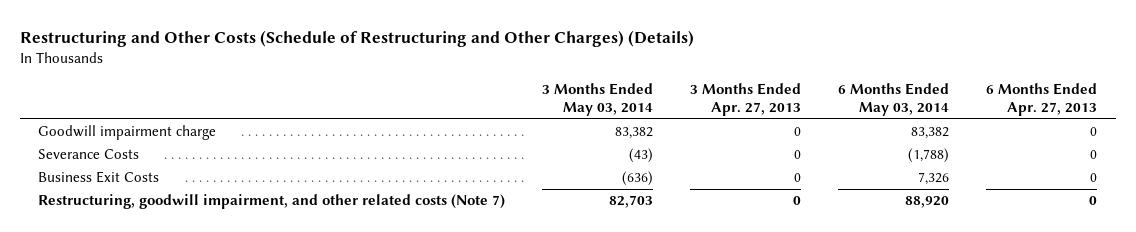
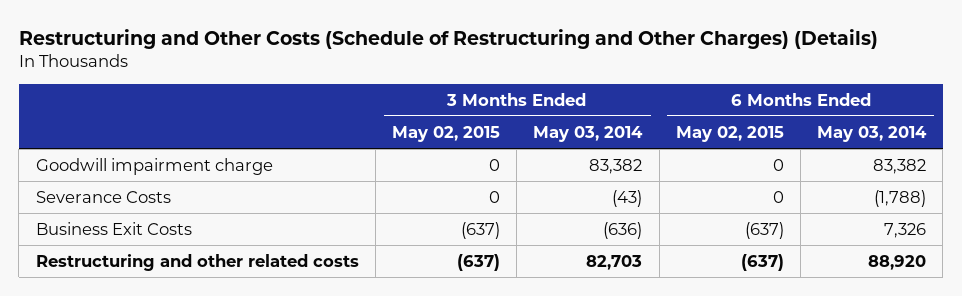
[690,82,802,117] 3 Months Ended Apr. 27, 2013 -> none
[986,82,1098,117] 6 Months Ended Apr. 27, 2013 -> none
none -> [391,125,500,142] May 02, 2015
none -> [675,125,784,142] May 02, 2015
[38,194,506,210] Restructuring, goodwill impairment, and other related costs (Note 7) -> [35,253,359,271] Restructuring and other related costs

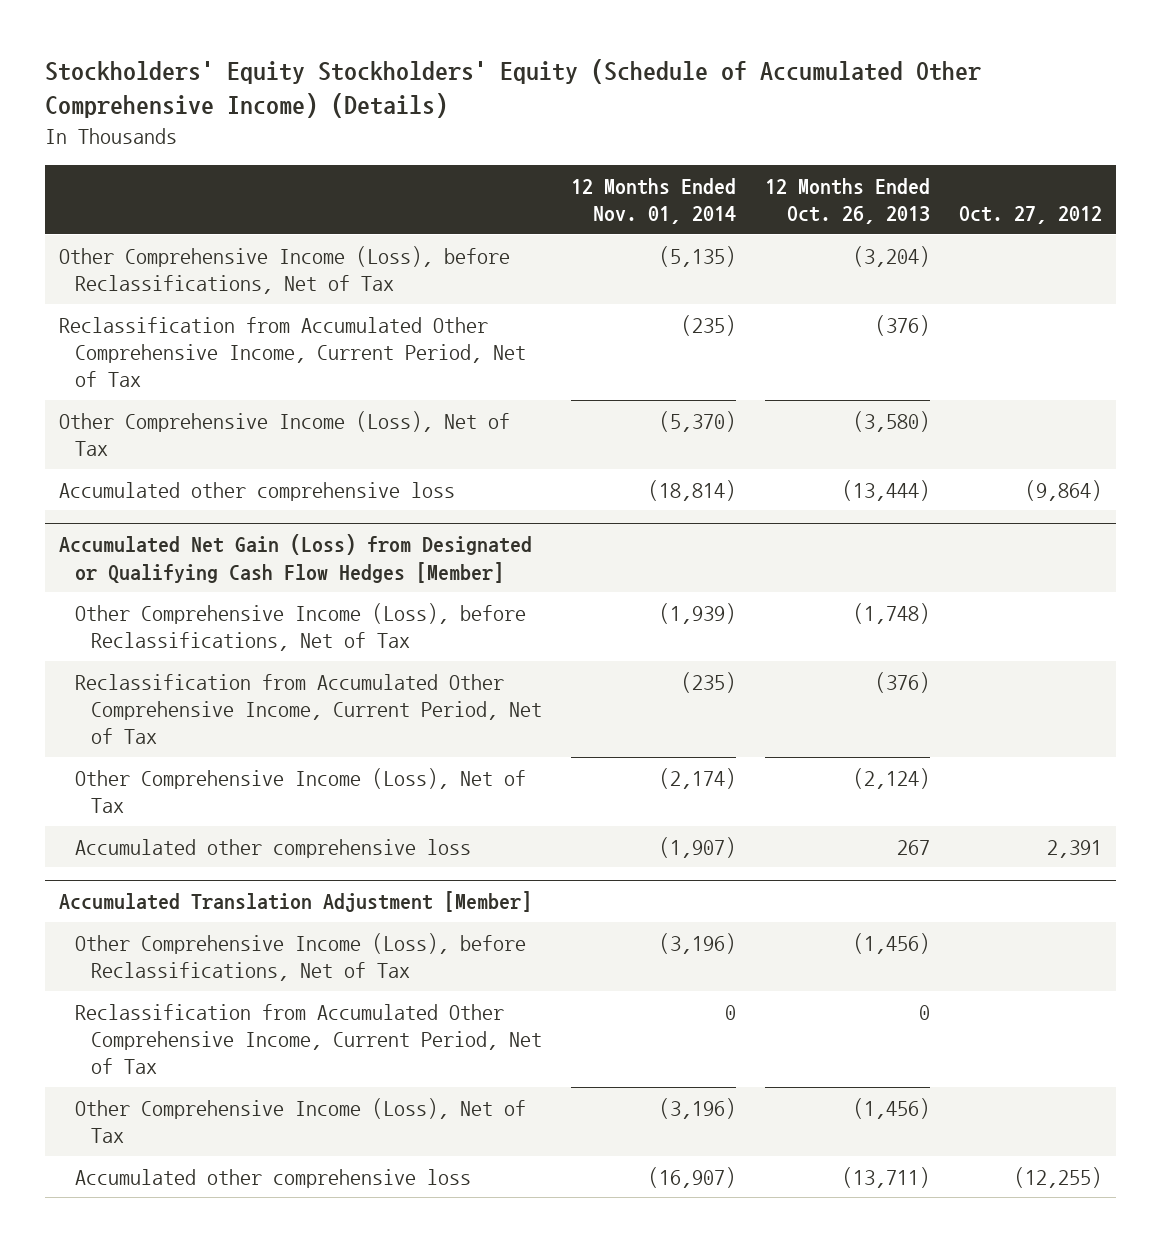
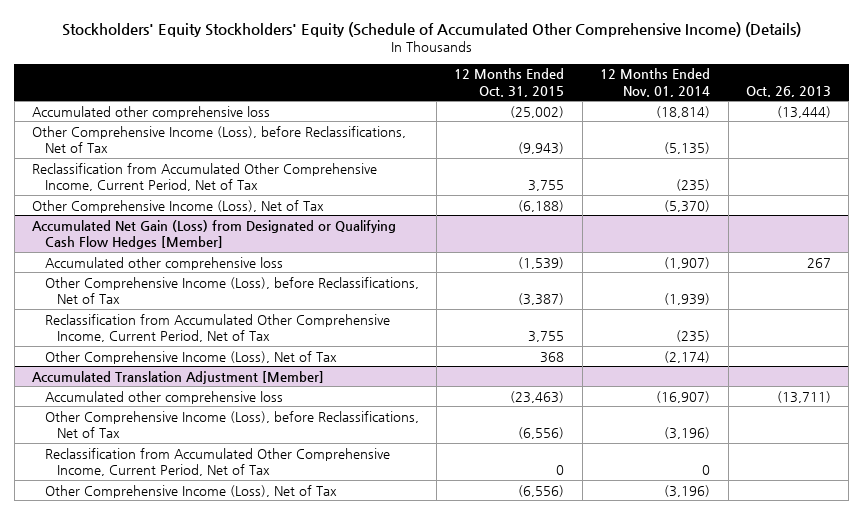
[764,177,930,225] 12 Months Ended Oct. 26, 2013 -> none
[958,206,1102,225] Oct. 27, 2012 -> none
none -> [454,68,565,97] 12 Months Ended Oct. 31, 2015
none -> [745,85,831,97] Oct. 26, 2013
[59,481,456,501] Accumulated other comprehensive loss -> [32,105,271,119] Accumulated other comprehensive loss
[75,838,472,858] Accumulated other comprehensive loss -> [44,256,283,270] Accumulated other comprehensive loss
[75,1168,472,1188] Accumulated other comprehensive loss -> [44,390,283,404] Accumulated other comprehensive loss

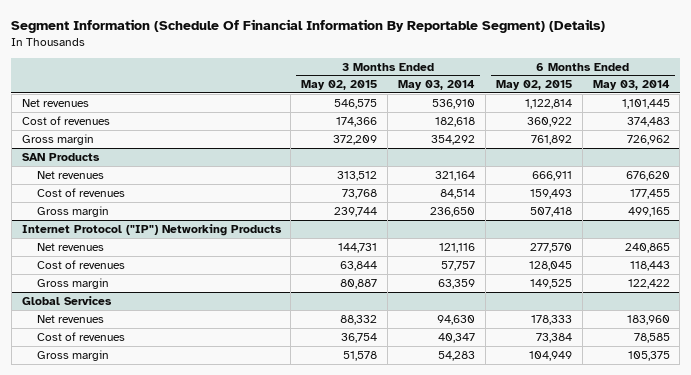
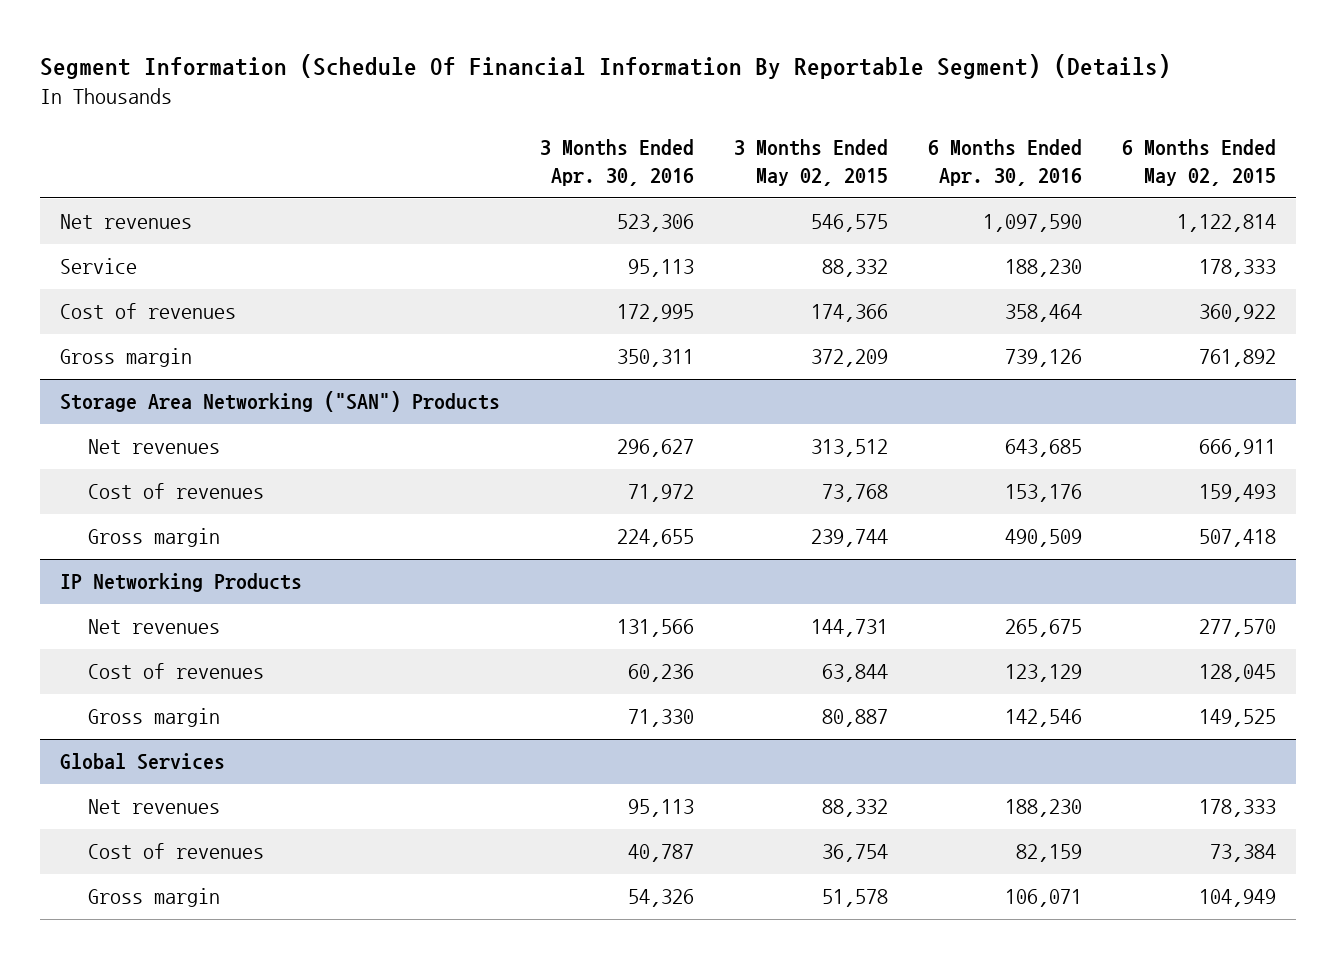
[398,80,476,91] May 03, 2014 -> none
[592,80,670,91] May 03, 2014 -> none
none -> [539,139,694,187] 3 Months Ended Apr. 30, 2016
none -> [927,139,1082,187] 6 Months Ended Apr. 30, 2016
none -> [59,258,137,275] Service
[21,152,100,161] SAN Products -> [59,391,500,413] Storage Area Networking ("SAN") Products
[21,223,282,236] Internet Protocol ("IP") Networking Products -> [59,573,302,593] IP Networking Products

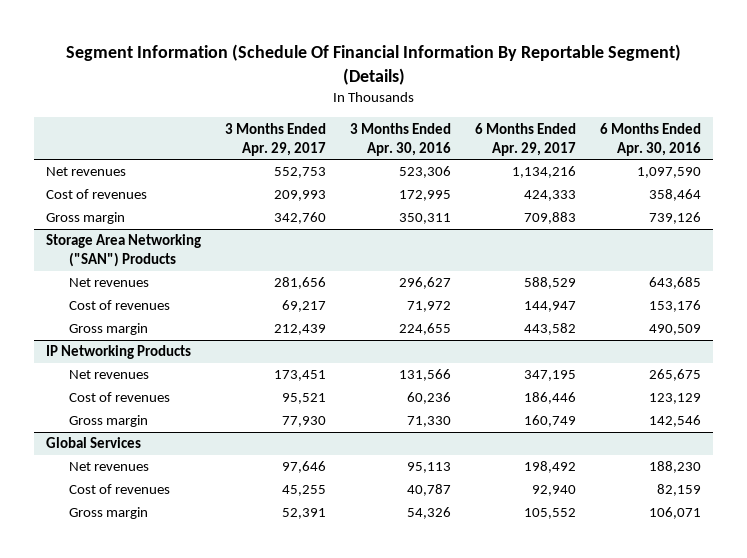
[733,139,888,187] 3 Months Ended May 02, 2015 -> none
[1121,139,1276,187] 6 Months Ended May 02, 2015 -> none
none -> [225,122,327,156] 3 Months Ended Apr. 29, 2017
none -> [474,122,576,156] 6 Months Ended Apr. 29, 2017
[59,258,137,275] Service -> none

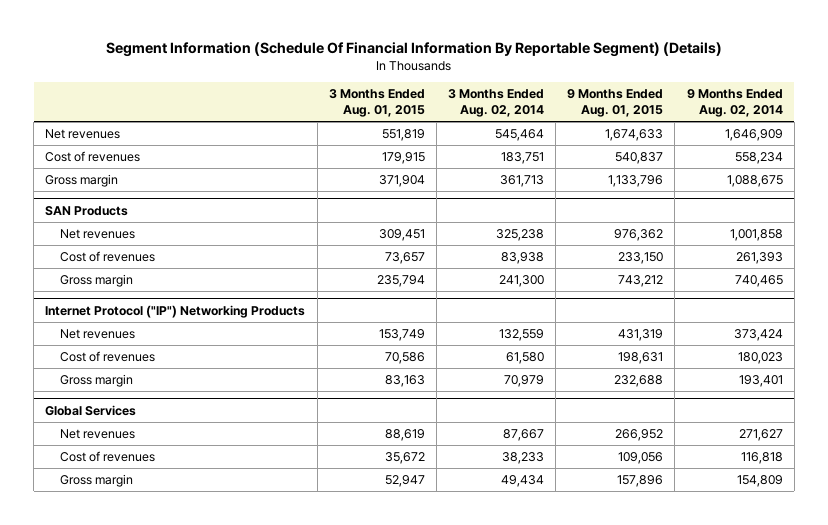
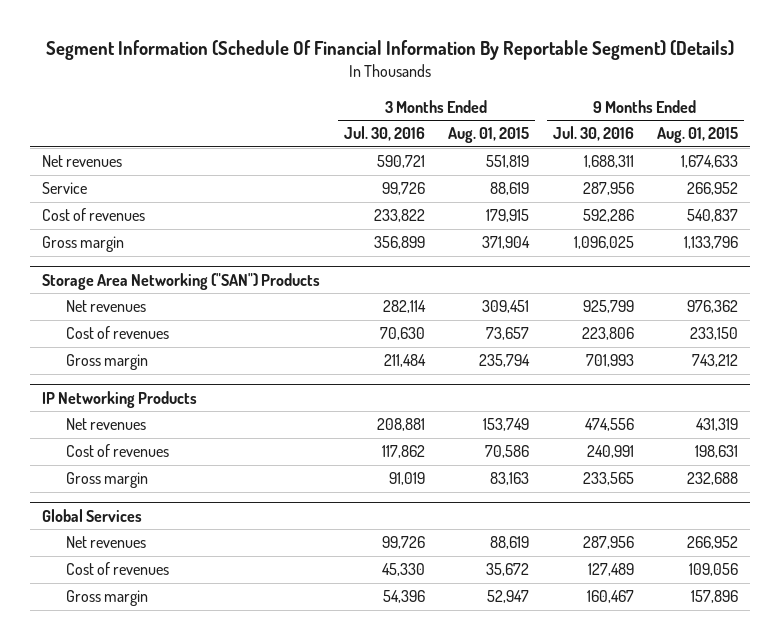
[447,89,544,117] 3 Months Ended Aug. 02, 2014 -> none
[686,89,783,117] 9 Months Ended Aug. 02, 2014 -> none
none -> [343,126,425,142] Jul. 30, 2016
none -> [552,126,634,142] Jul. 30, 2016
none -> [41,182,87,195] Service
[45,205,129,216] SAN Products -> [41,272,320,290] Storage Area Networking ("SAN") Products
[45,304,306,318] Internet Protocol ("IP") Networking Products -> [41,390,197,408] IP Networking Products

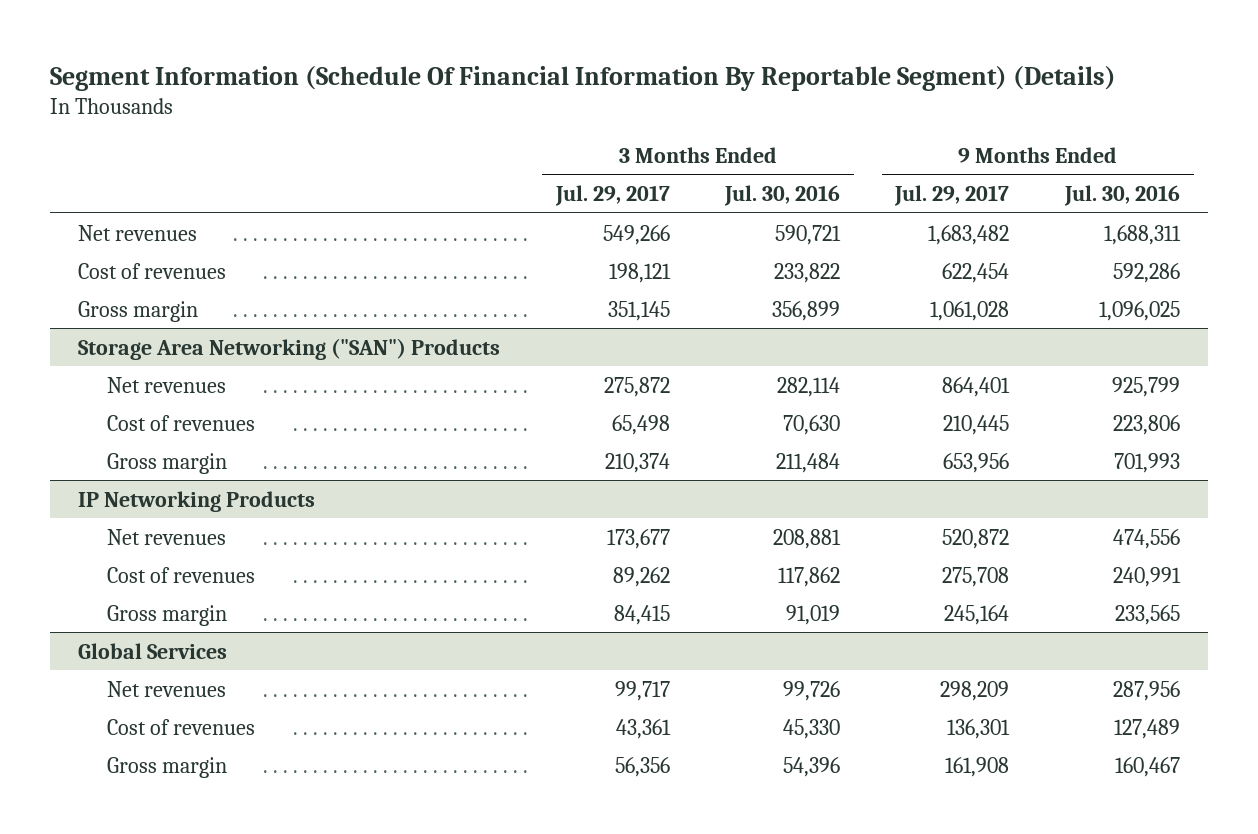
[448,127,530,144] Aug. 01, 2015 -> none
[657,127,739,144] Aug. 01, 2015 -> none
none -> [554,184,670,206] Jul. 29, 2017
none -> [894,184,1010,206] Jul. 29, 2017
[41,182,87,195] Service -> none

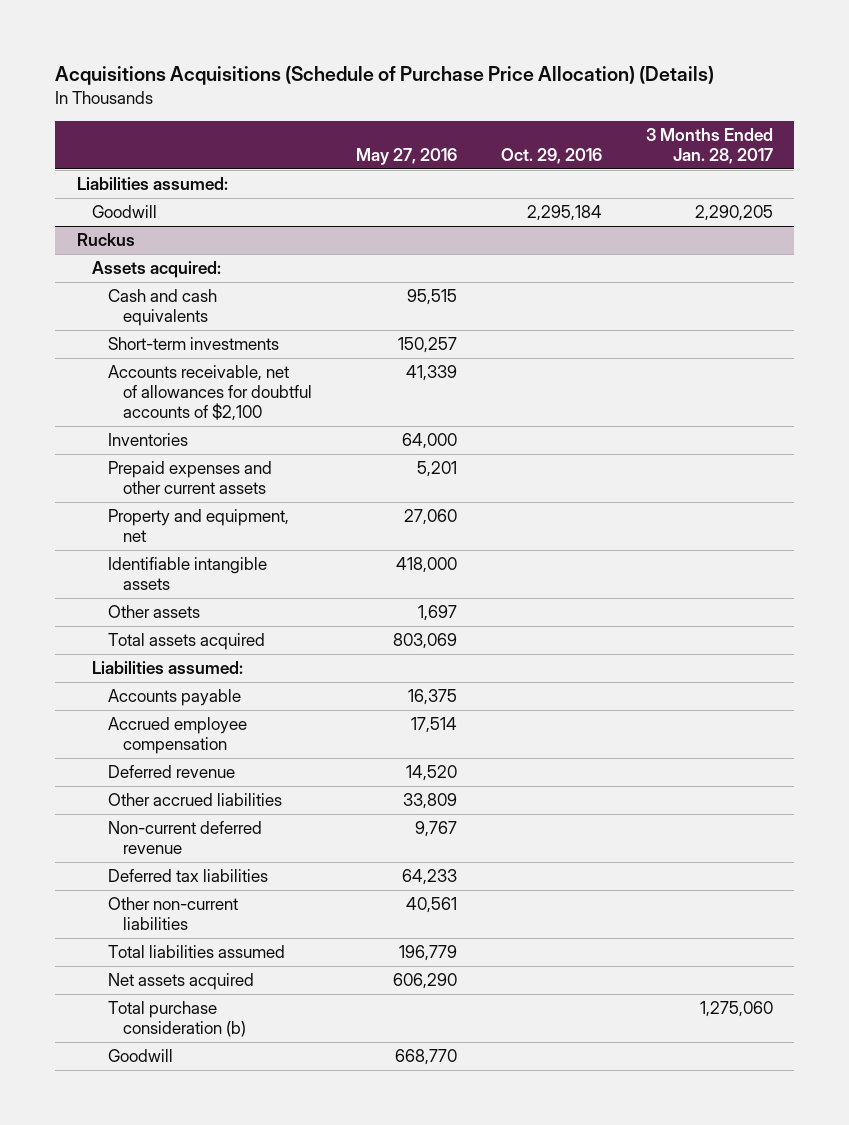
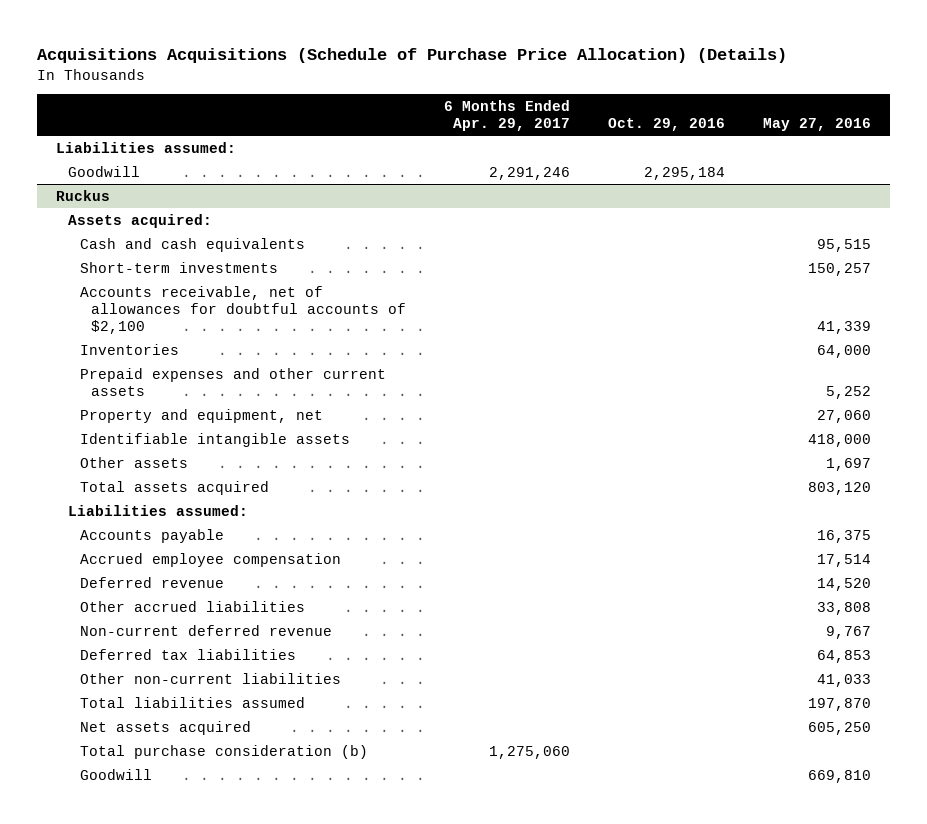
[645,128,773,164] 3 Months Ended Jan. 28, 2017 -> none
none -> [444,100,571,132] 6 Months Ended Apr. 29, 2017
[416,461,457,478] 5,201 -> [825,386,871,400] 5,252
[392,633,457,650] 803,069 -> [807,481,871,495] 803,120
[402,793,457,810] 33,809 -> [816,601,871,615] 33,808
[401,869,457,886] 64,233 -> [816,649,871,663] 64,853
[405,897,457,914] 40,561 -> [816,673,871,687] 41,033
[398,945,457,962] 196,779 -> [807,697,871,711] 197,870
[392,973,457,990] 606,290 -> [807,721,871,735] 605,250
[394,1049,457,1066] 668,770 -> [807,769,871,783] 669,810

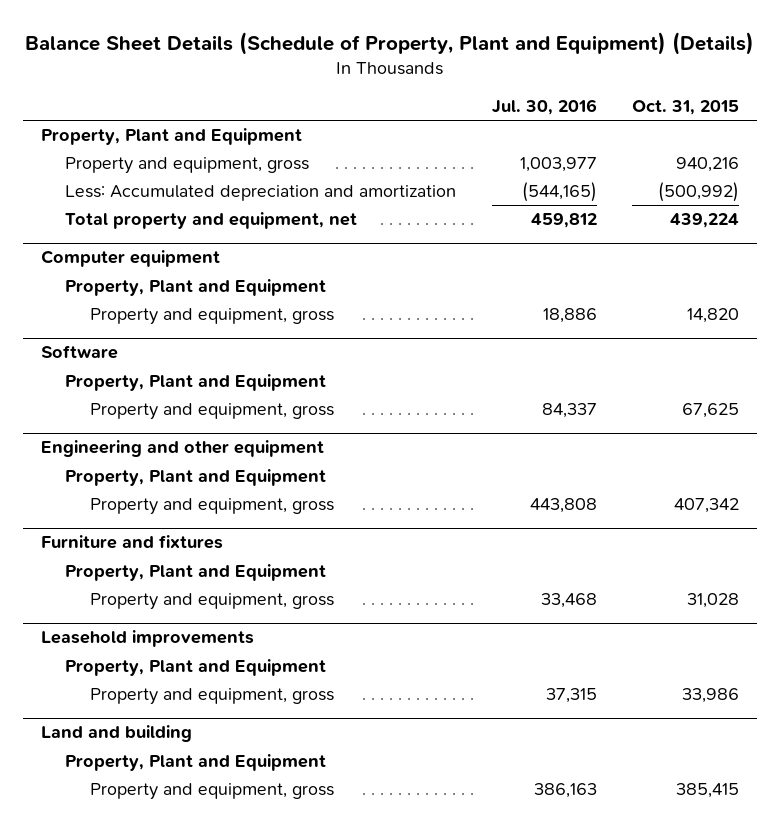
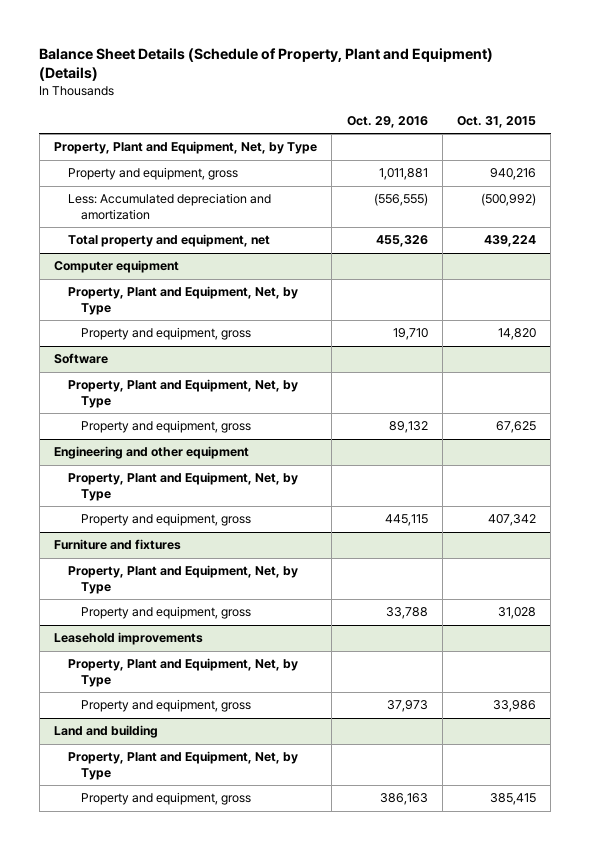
[491,99,597,116] Jul. 30, 2016 -> none
none -> [346,115,428,128] Oct. 29, 2016
[40,128,302,146] Property, Plant and Equipment -> [54,141,318,155] Property, Plant and Equipment, Net, by Type
[65,279,327,297] Property, Plant and Equipment -> [67,286,298,315] Property, Plant and Equipment, Net, by Type
[65,374,327,392] Property, Plant and Equipment -> [67,379,298,408] Property, Plant and Equipment, Net, by Type
[65,469,327,487] Property, Plant and Equipment -> [67,472,298,501] Property, Plant and Equipment, Net, by Type
[65,564,327,582] Property, Plant and Equipment -> [67,565,298,594] Property, Plant and Equipment, Net, by Type
[65,659,327,677] Property, Plant and Equipment -> [67,658,298,687] Property, Plant and Equipment, Net, by Type
[65,754,327,772] Property, Plant and Equipment -> [67,751,298,780] Property, Plant and Equipment, Net, by Type

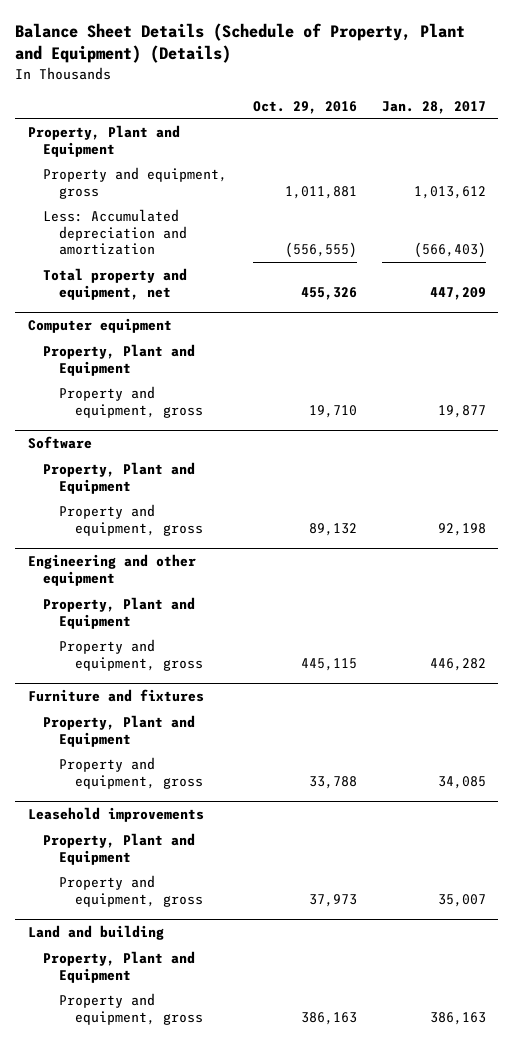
[457,115,537,128] Oct. 31, 2015 -> none
none -> [381,100,486,114] Jan. 28, 2017
[54,141,318,155] Property, Plant and Equipment, Net, by Type -> [27,124,180,157] Property, Plant and Equipment
[67,286,298,315] Property, Plant and Equipment, Net, by Type -> [43,343,196,376] Property, Plant and Equipment
[67,379,298,408] Property, Plant and Equipment, Net, by Type -> [43,461,196,494] Property, Plant and Equipment
[67,472,298,501] Property, Plant and Equipment, Net, by Type -> [43,596,196,629] Property, Plant and Equipment
[67,565,298,594] Property, Plant and Equipment, Net, by Type -> [43,714,196,747] Property, Plant and Equipment
[67,658,298,687] Property, Plant and Equipment, Net, by Type -> [43,832,196,865] Property, Plant and Equipment
[67,751,298,780] Property, Plant and Equipment, Net, by Type -> [43,950,196,983] Property, Plant and Equipment

